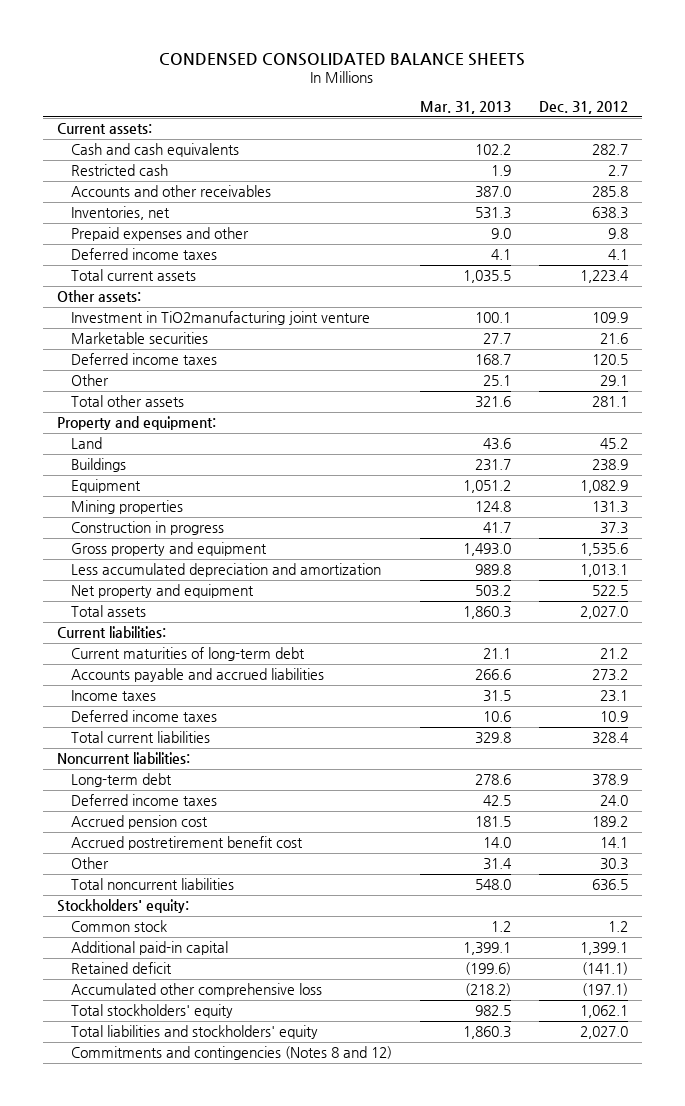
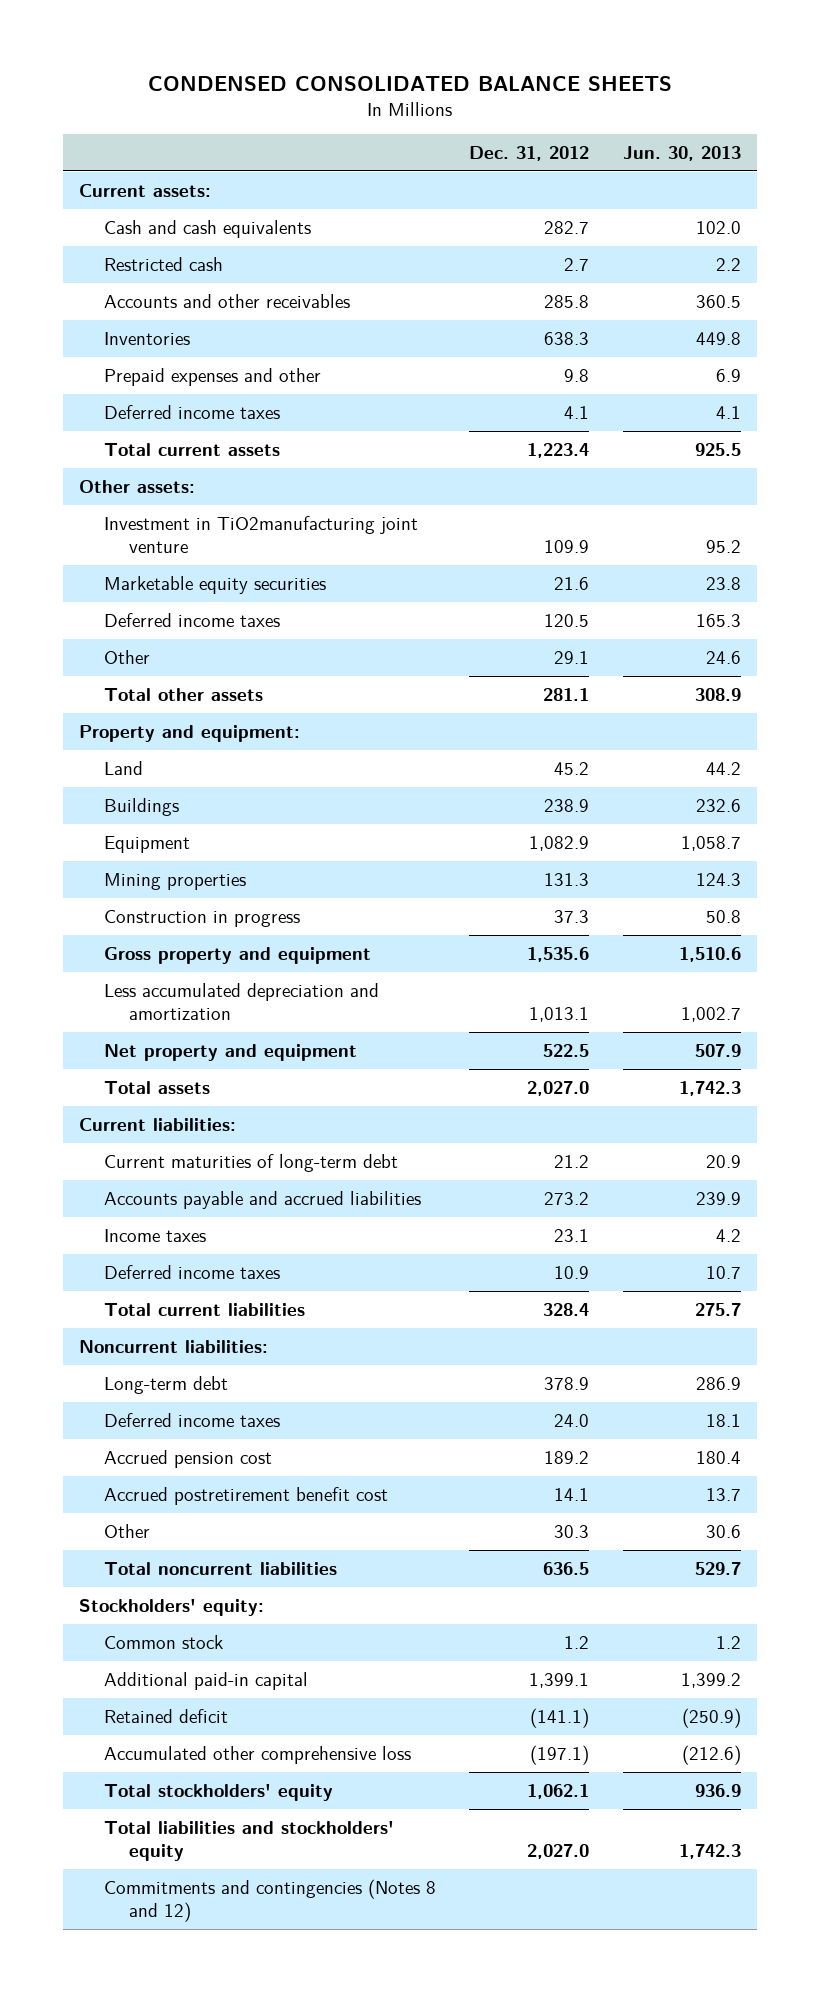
[419,101,511,115] Mar. 31, 2013 -> none
none -> [622,145,741,161] Jun. 30, 2013
[70,206,170,221] Inventories, net -> [104,331,191,345] Inventories
[70,332,208,345] Marketable securities -> [104,575,327,594] Marketable equity securities

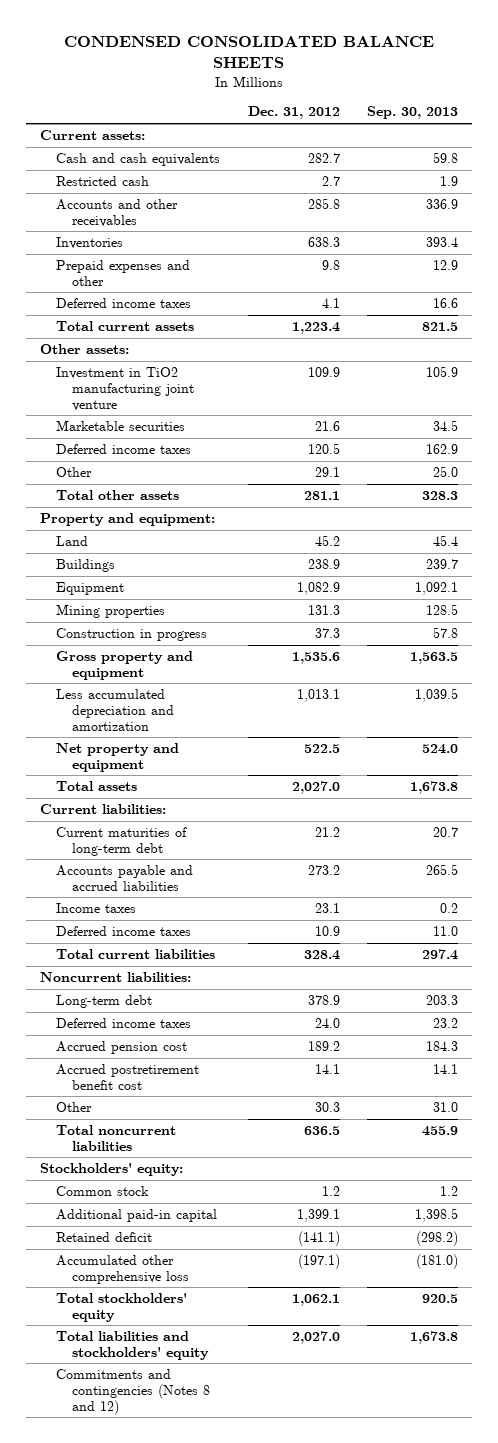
[622,145,741,161] Jun. 30, 2013 -> none
none -> [367,106,459,120] Sep. 30, 2013
[104,515,419,554] Investment in TiO2manufacturing joint venture -> [56,366,195,411] Investment in TiO2 manufacturing joint venture
[104,575,327,594] Marketable equity securities -> [56,419,186,431] Marketable securities

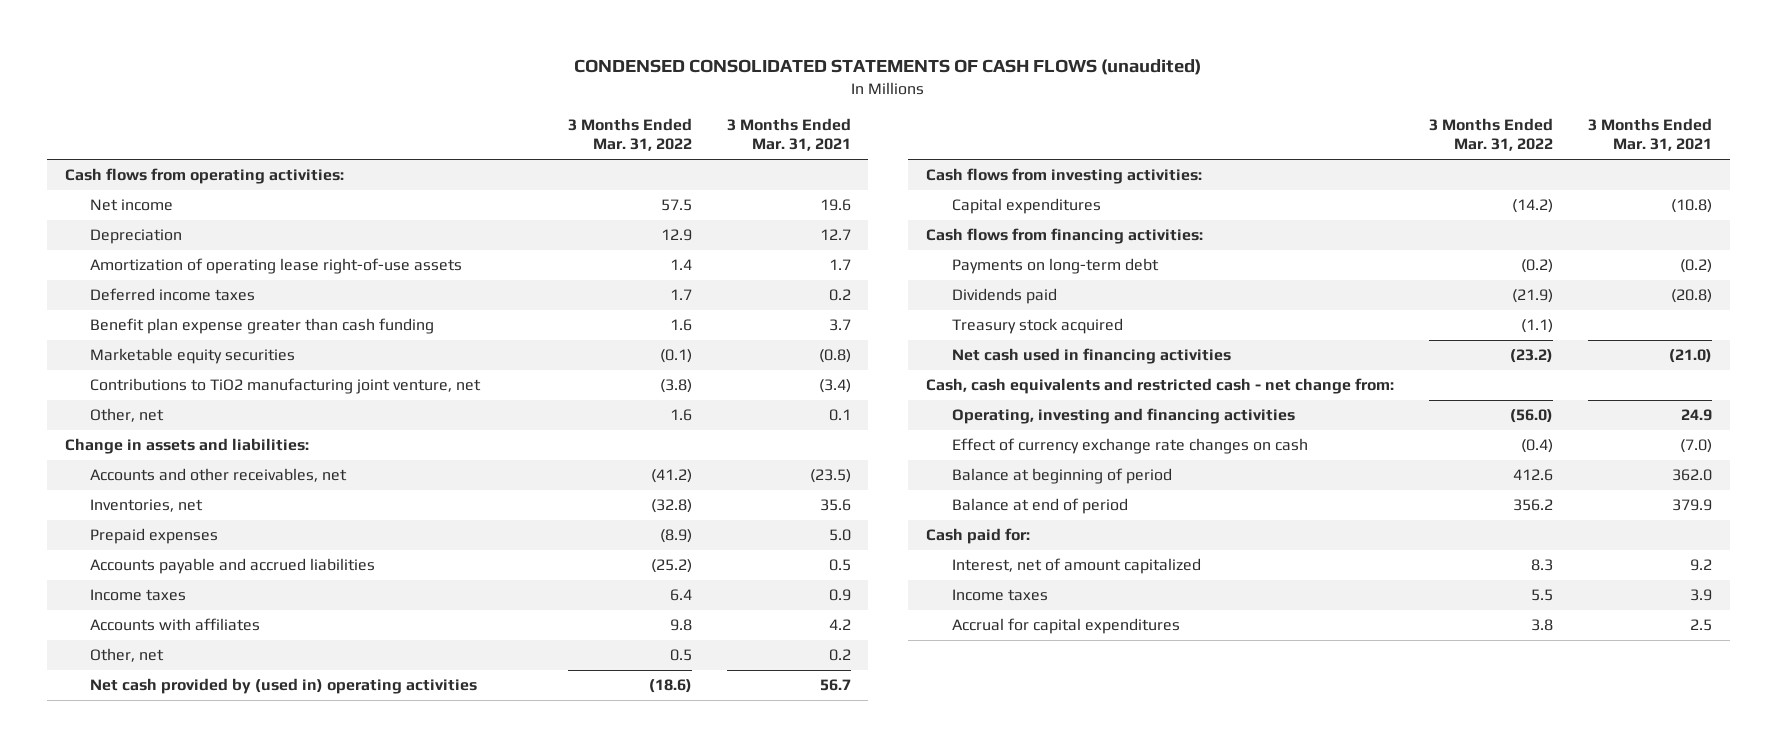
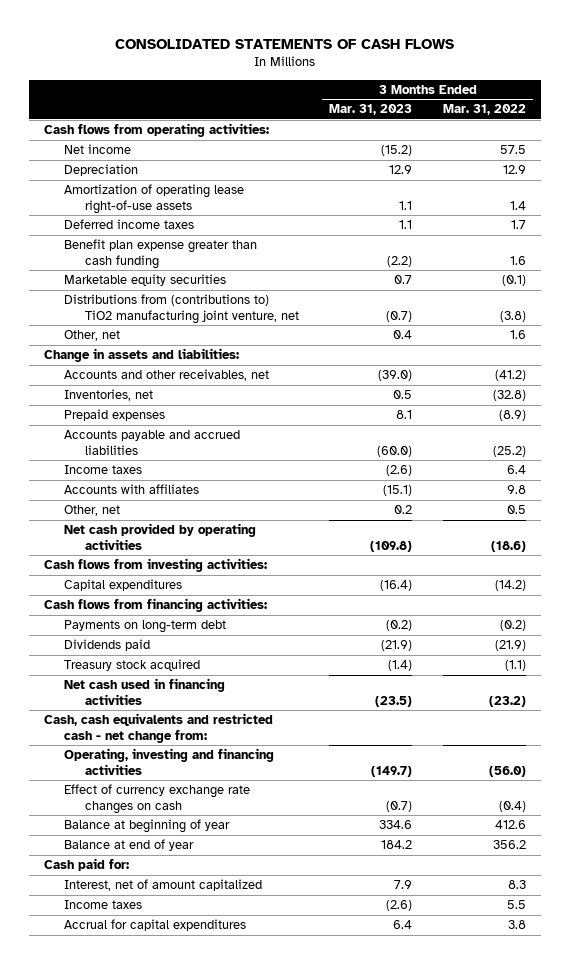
[574,59,1202,76] CONDENSED CONSOLIDATED STATEMENTS OF CASH FLOWS (unaudited) -> [114,38,454,49] CONSOLIDATED STATEMENTS OF CASH FLOWS
[726,118,851,152] 3 Months Ended Mar. 31, 2021 -> none
none -> [329,104,413,116] Mar. 31, 2023
[90,378,482,395] Contributions to TiO2 manufacturing joint venture, net -> [64,294,299,324] Distributions from (contributions to) TiO2 manufacturing joint venture, net
[90,678,478,695] Net cash provided by (used in) operating activities -> [64,523,257,550] Net cash provided by operating activities
[951,468,1172,485] Balance at beginning of period -> [64,819,231,834] Balance at beginning of year
[951,498,1128,515] Balance at end of period -> [64,839,195,852] Balance at end of year

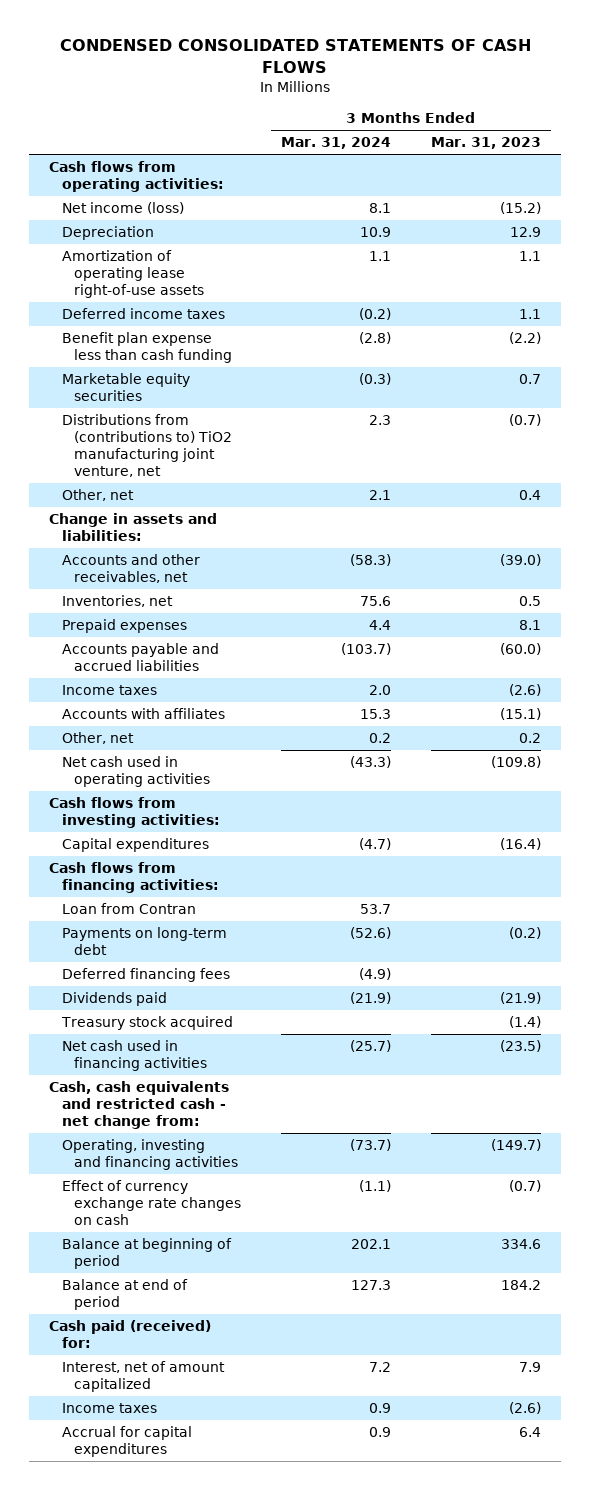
[114,38,454,49] CONSOLIDATED STATEMENTS OF CASH FLOWS -> [59,38,531,73] CONDENSED CONSOLIDATED STATEMENTS OF CASH FLOWS
[442,104,526,116] Mar. 31, 2022 -> none
none -> [281,137,392,150] Mar. 31, 2024
[64,144,132,155] Net income -> [61,202,184,215] Net income (loss)
[64,239,258,269] Benefit plan expense greater than cash funding -> [61,332,233,364] Benefit plan expense less than cash funding
[64,523,257,550] Net cash provided by operating activities -> [61,756,211,788] Net cash used in operating activities
none -> [61,903,196,915] Loan from Contran
none -> [61,968,230,983] Deferred financing fees
[64,819,231,834] Balance at beginning of year -> [61,1238,232,1270] Balance at beginning of period
[64,839,195,852] Balance at end of year -> [61,1279,188,1311] Balance at end of period
[43,858,129,872] Cash paid for: -> [48,1320,211,1349] Cash paid (received) for:

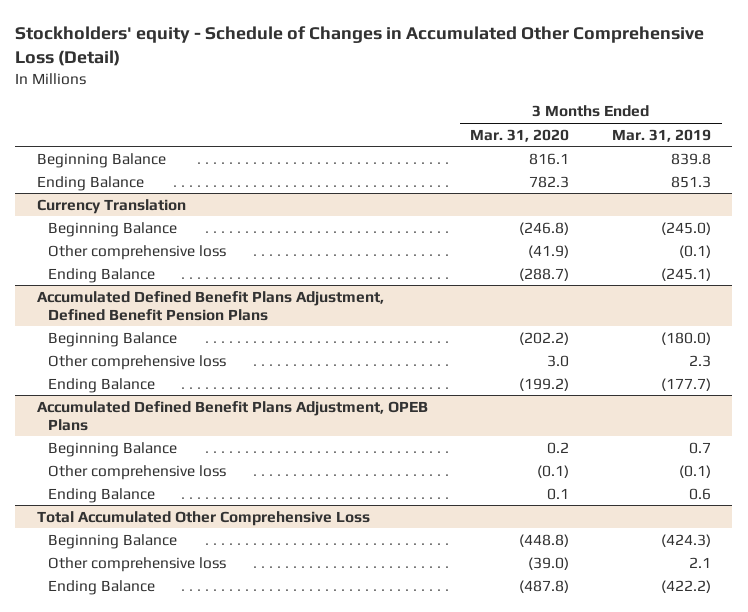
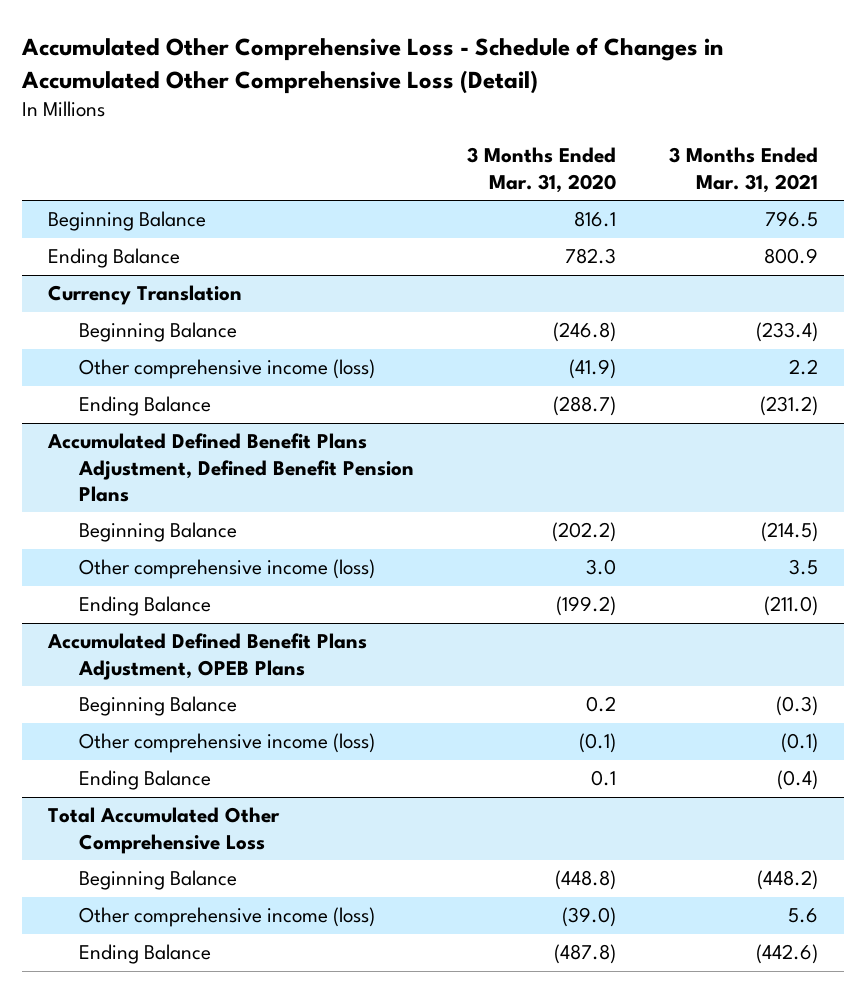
[15,26,705,67] Stockholders' equity - Schedule of Changes in Accumulated Other Comprehensive Loss (Detail) -> [21,36,724,94] Accumulated Other Comprehensive Loss - Schedule of Changes in Accumulated Other Comprehensive Loss (Detail)
[611,128,711,142] Mar. 31, 2019 -> none
none -> [668,147,818,193] 3 Months Ended Mar. 31, 2021
[48,244,227,260] Other comprehensive loss -> [79,359,376,380] Other comprehensive income (loss)
[48,354,227,370] Other comprehensive loss -> [79,559,376,580] Other comprehensive income (loss)
[48,464,227,480] Other comprehensive loss -> [79,733,376,754] Other comprehensive income (loss)
[48,556,227,572] Other comprehensive loss -> [79,907,376,928] Other comprehensive income (loss)

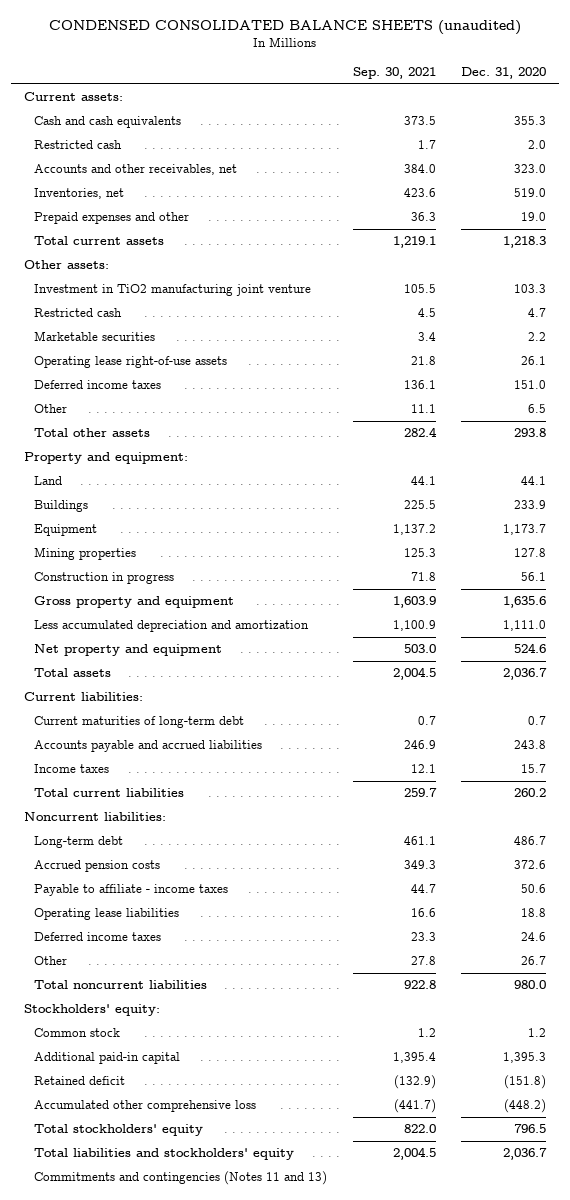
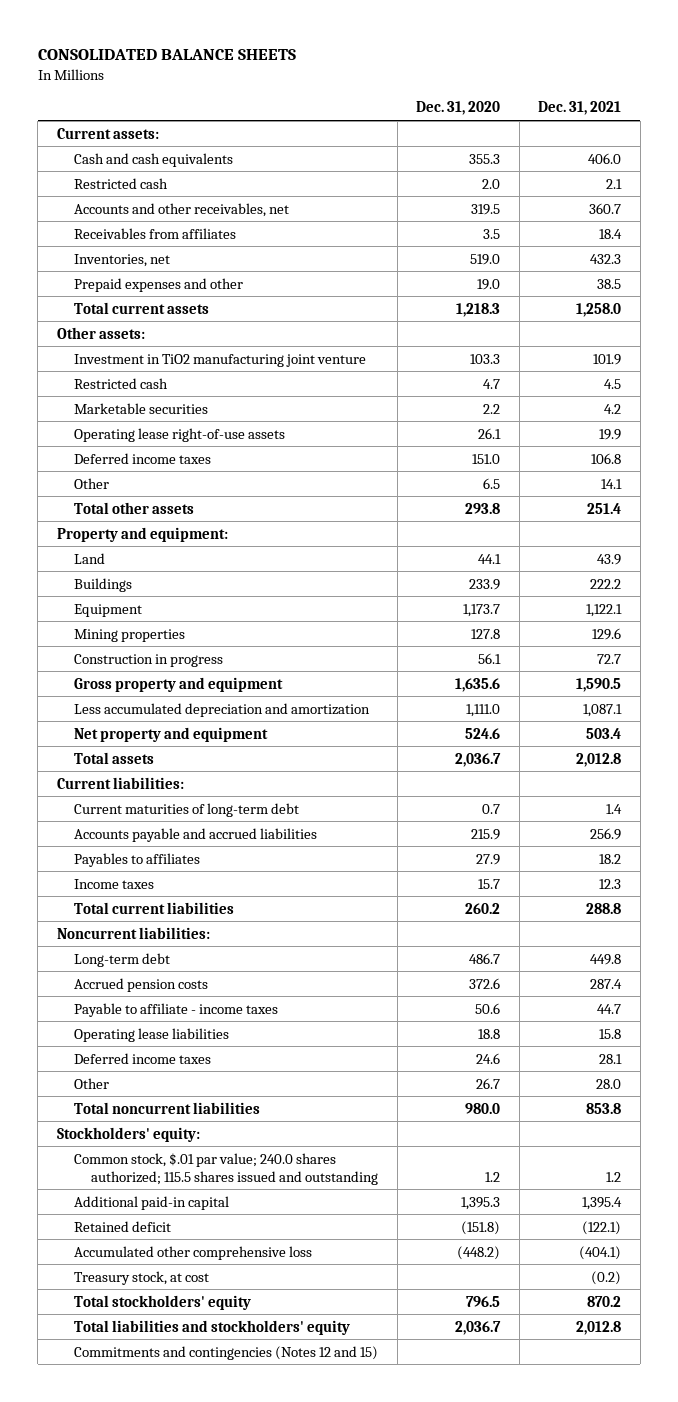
[49,20,522,36] CONDENSED CONSOLIDATED BALANCE SHEETS (unaudited) -> [37,49,296,61] CONSOLIDATED BALANCE SHEETS
[352,66,436,79] Sep. 30, 2021 -> none
none -> [538,101,622,116] Dec. 31, 2021
[514,164,547,174] 323.0 -> [471,203,501,215] 319.5
none -> [73,227,236,239] Receivables from affiliates
[514,740,547,750] 243.8 -> [471,828,501,840] 215.9
none -> [73,852,200,867] Payables to affiliates
[34,1028,121,1038] Common stock -> [73,1152,379,1185] Common stock, $.01 par value; 240.0 shares authorized; 115.5 shares issued and outstanding
none -> [73,1270,209,1285] Treasury stock, at cost
[34,1171,328,1186] Commitments and contingencies (Notes 11 and 13) -> [73,1345,378,1360] Commitments and contingencies (Notes 12 and 15)

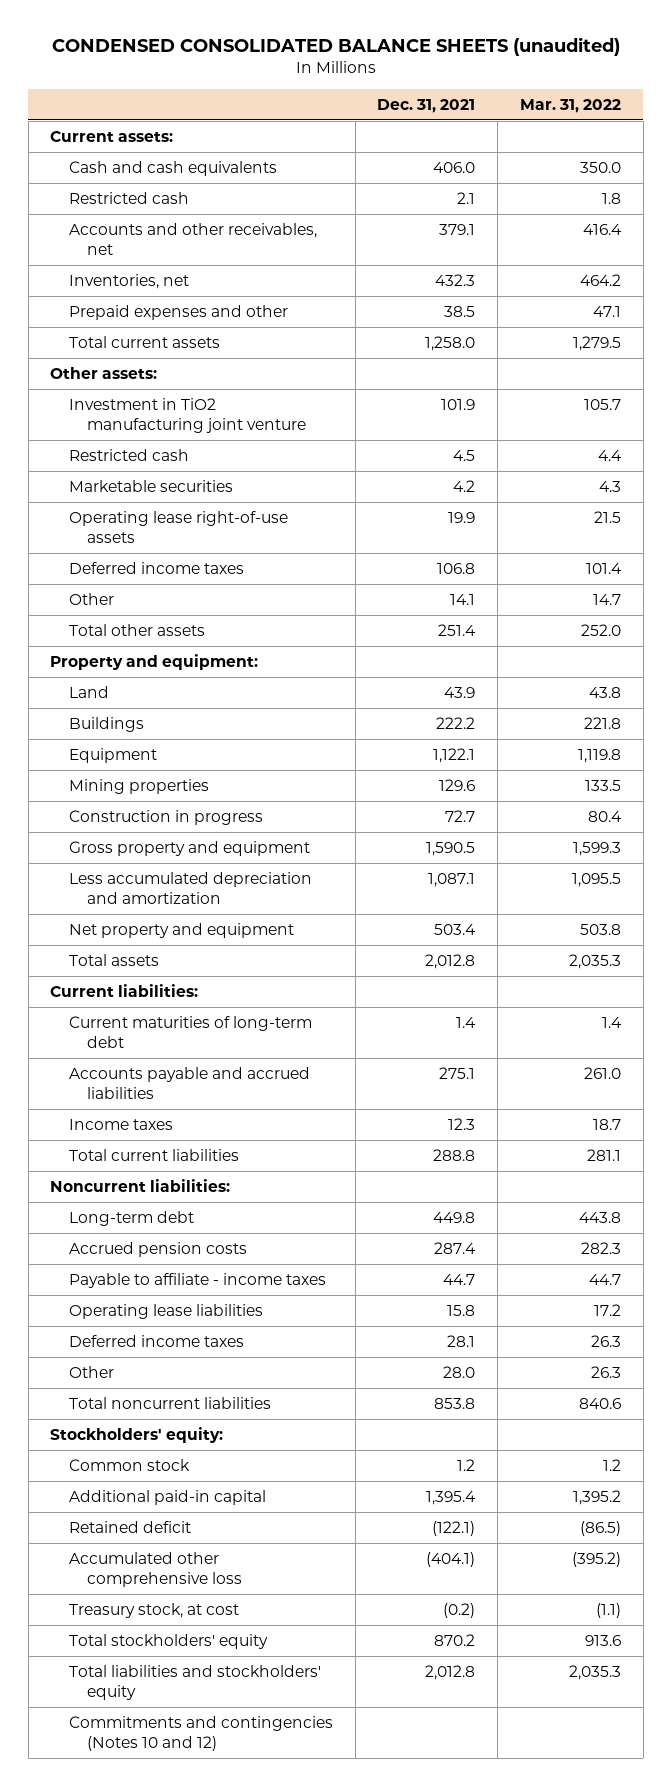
[37,49,296,61] CONSOLIDATED BALANCE SHEETS -> [51,37,620,57] CONDENSED CONSOLIDATED BALANCE SHEETS (unaudited)
[416,101,501,116] Dec. 31, 2020 -> none
none -> [519,98,621,113] Mar. 31, 2022
[73,227,236,239] Receivables from affiliates -> none
[589,202,622,214] 360.7 -> [439,223,476,235] 379.1
[73,852,200,867] Payables to affiliates -> none
[590,827,622,840] 256.9 -> [439,1066,476,1079] 275.1
[73,1152,379,1185] Common stock, $.01 par value; 240.0 shares authorized; 115.5 shares issued and outstanding -> [68,1458,190,1471] Common stock
[73,1345,378,1360] Commitments and contingencies (Notes 12 and 15) -> [68,1715,333,1752] Commitments and contingencies (Notes 10 and 12)

